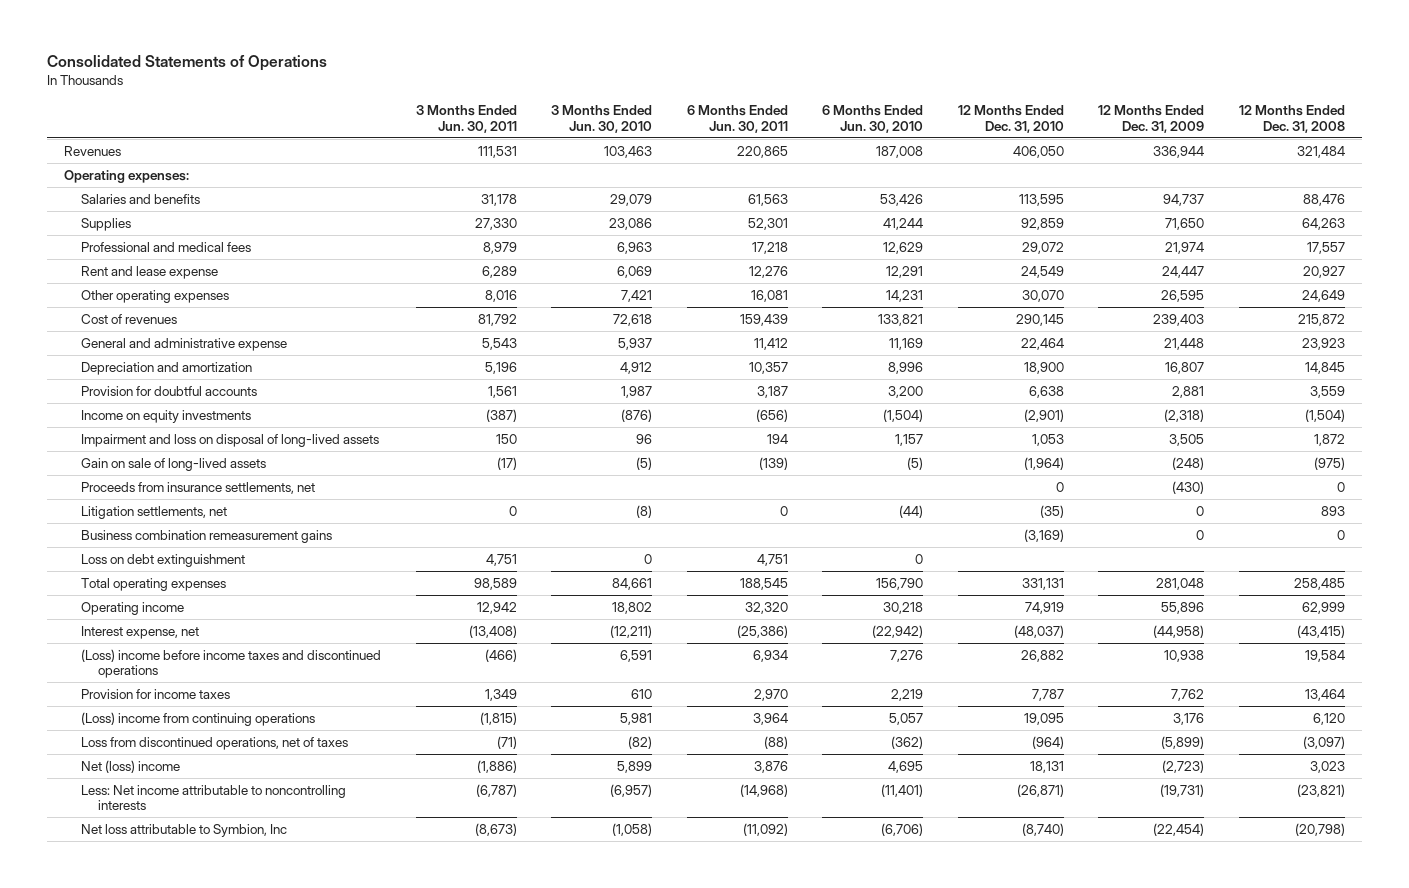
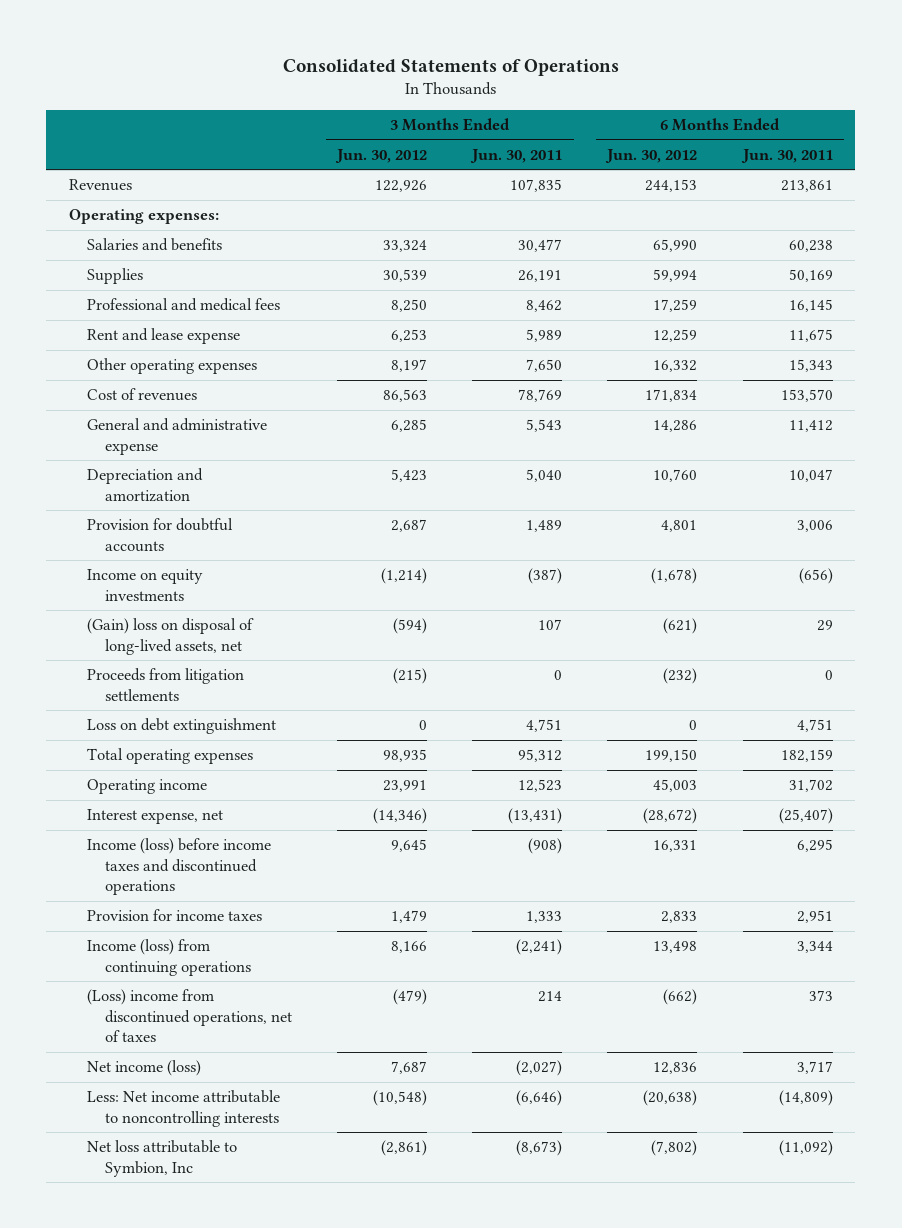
[551,105,653,133] 3 Months Ended Jun. 30, 2010 -> none
[822,105,924,133] 6 Months Ended Jun. 30, 2010 -> none
[957,105,1064,133] 12 Months Ended Dec. 31, 2010 -> none
[1098,105,1205,133] 12 Months Ended Dec. 31, 2009 -> none
[1238,105,1345,133] 12 Months Ended Dec. 31, 2008 -> none
none -> [335,148,428,163] Jun. 30, 2012
none -> [605,148,698,163] Jun. 30, 2012
[477,145,517,158] 111,531 -> [510,179,563,193] 107,835
[736,145,788,158] 220,865 -> [780,180,833,193] 213,861
[480,193,517,206] 31,178 -> [518,239,563,253] 30,477
[747,193,788,206] 61,563 -> [788,240,833,253] 60,238
[474,217,517,230] 27,330 -> [518,270,563,283] 26,191
[747,217,788,230] 52,301 -> [788,269,833,283] 50,169
[482,241,517,254] 8,979 -> [526,300,563,313] 8,462
[751,241,788,254] 17,218 -> [788,299,833,313] 16,145
[481,265,517,278] 6,289 -> [526,329,563,343] 5,989
[748,265,788,278] 12,276 -> [788,329,833,343] 11,675
[484,289,517,302] 8,016 -> [526,359,563,373] 7,650
[750,289,788,302] 16,081 -> [788,359,833,373] 15,343
[477,313,517,326] 81,792 -> [518,389,563,403] 78,769
[739,313,788,326] 159,439 -> [780,389,833,403] 153,570
[484,361,517,374] 5,196 -> [526,469,563,483] 5,040
[748,361,788,374] 10,357 -> [788,469,833,483] 10,047
[487,385,517,398] 1,561 -> [526,520,563,533] 1,489
[756,385,788,398] 3,187 -> [796,520,833,533] 3,006
[81,457,267,471] Gain on sale of long-lived assets -> none
[81,481,316,494] Proceeds from insurance settlements, net -> none
[81,529,333,543] Business combination remeasurement gains -> none
[81,433,380,447] Impairment and loss on disposal of long-lived assets -> [86,618,254,655] (Gain) loss on disposal of long-lived assets, net
[495,433,517,444] 150 -> [538,619,563,631] 107
[766,433,788,444] 194 -> [816,620,833,632] 29
[81,505,228,519] Litigation settlements, net -> [86,668,244,701] Proceeds from litigation settlements
[473,577,517,590] 98,589 -> [518,749,563,763] 95,312
[739,577,788,590] 188,545 -> [780,749,833,763] 182,159
[476,601,517,614] 12,942 -> [518,779,563,793] 12,523
[744,601,788,614] 32,320 -> [788,779,833,793] 31,702
[468,624,517,638] (13,408) -> [508,808,563,825] (13,431)
[736,624,788,638] (25,386) -> [778,808,833,825] (25,407)
[81,648,382,679] (Loss) income before income taxes and discontinued operations -> [86,838,271,896] Income (loss) before income taxes and discontinued operations
[484,648,517,662] (466) -> [528,838,563,855] (908)
[752,649,788,662] 6,934 -> [796,839,833,853] 6,295
[484,688,517,701] 1,349 -> [526,911,563,924] 1,333
[753,688,788,701] 2,970 -> [796,910,833,924] 2,951
[81,711,316,726] (Loss) income from continuing operations -> [86,939,251,976] Income (loss) from continuing operations
[479,711,517,725] (1,815) -> [516,939,563,956] (2,241)
[752,712,788,725] 3,964 -> [796,941,833,954] 3,344
[81,736,349,750] Loss from discontinued operations, net of taxes -> [86,989,292,1043] (Loss) income from discontinued operations, net of taxes
[496,735,517,749] (71) -> [538,991,563,1003] 214
[763,735,788,749] (88) -> [808,990,833,1002] 373
[81,759,181,773] Net (loss) income -> [86,1060,201,1077] Net income (loss)
[476,759,517,773] (1,886) -> [516,1060,563,1077] (2,027)
[753,760,788,773] 3,876 -> [796,1061,833,1075] 3,717
[475,783,517,797] (6,787) -> [516,1090,563,1107] (6,646)
[739,783,788,797] (14,968) -> [778,1090,833,1107] (14,809)

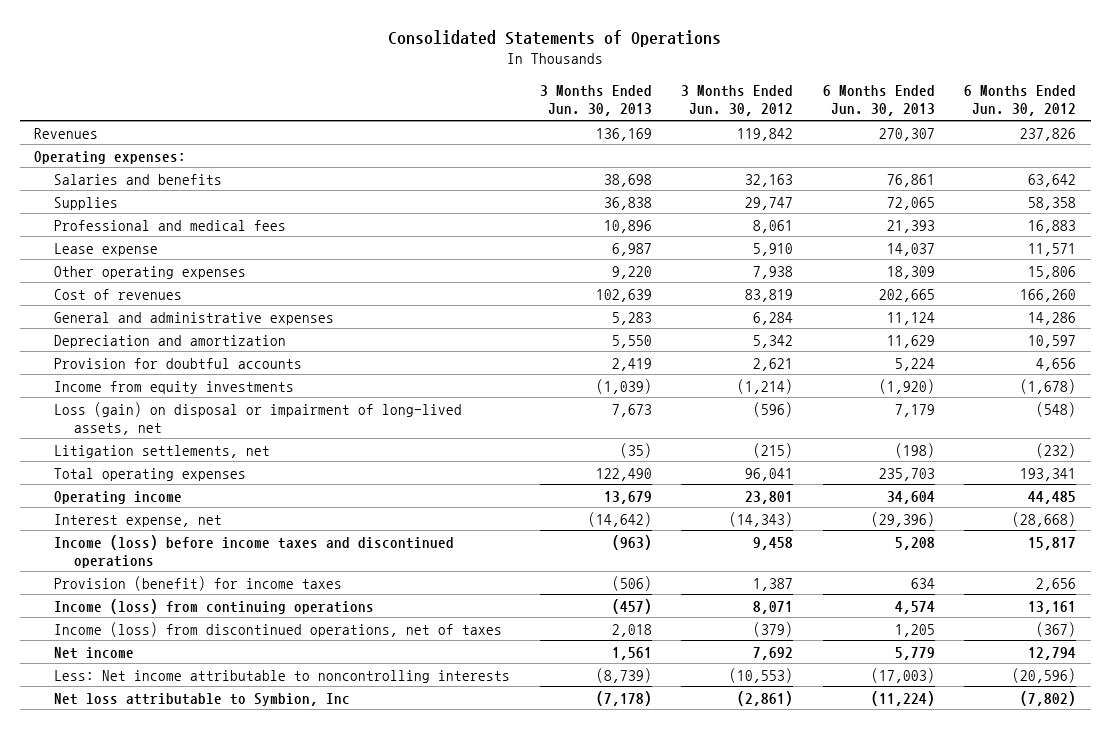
[470,148,563,163] Jun. 30, 2011 -> none
[740,148,833,163] Jun. 30, 2011 -> none
none -> [539,85,652,117] 3 Months Ended Jun. 30, 2013
none -> [822,85,935,117] 6 Months Ended Jun. 30, 2013
[375,180,428,193] 122,926 -> [737,127,794,141] 119,842
[645,179,698,193] 244,153 -> [1020,127,1077,141] 237,826
[86,718,276,735] Loss on debt extinguishment -> none
[383,240,428,253] 33,324 -> [745,173,794,187] 32,163
[653,239,698,253] 65,990 -> [1028,173,1077,187] 63,642
[383,269,428,283] 30,539 -> [745,196,794,210] 29,747
[653,269,698,283] 59,994 -> [1028,196,1077,210] 58,358
[391,299,428,313] 8,250 -> [753,219,794,233] 8,061
[653,299,698,313] 17,259 -> [1028,219,1077,233] 16,883
[86,328,240,345] Rent and lease expense -> [54,242,159,256] Lease expense
[391,329,428,343] 6,253 -> [753,242,794,256] 5,910
[653,329,698,343] 12,259 -> [1028,242,1077,256] 11,571
[391,359,428,373] 8,197 -> [753,265,794,279] 7,938
[653,360,698,373] 16,332 -> [1028,265,1077,279] 15,806
[383,389,428,403] 86,563 -> [745,288,794,302] 83,819
[645,389,698,403] 171,834 -> [1020,288,1077,302] 166,260
[86,418,267,455] General and administrative expense -> [54,311,335,325] General and administrative expenses
[391,419,428,433] 6,285 -> [753,311,794,325] 6,284
[391,469,428,483] 5,423 -> [753,334,794,348] 5,342
[653,469,698,483] 10,760 -> [1028,334,1077,348] 10,597
[391,519,428,533] 2,687 -> [753,357,794,371] 2,621
[661,520,698,533] 4,801 -> [1036,357,1077,371] 4,656
[86,569,203,601] Income on equity investments -> [54,380,295,394] Income from equity investments
[86,618,254,655] (Gain) loss on disposal of long-lived assets, net -> [54,401,463,435] Loss (gain) on disposal or impairment of long-lived assets, net
[393,618,428,635] (594) -> [753,401,794,417] (596)
[663,618,698,635] (621) -> [1036,401,1077,417] (548)
[86,668,244,701] Proceeds from litigation settlements -> [54,444,271,458] Litigation settlements, net
[383,749,428,763] 98,935 -> [745,467,794,481] 96,041
[645,749,698,763] 199,150 -> [1020,467,1077,481] 193,341
[383,780,428,793] 23,991 -> [745,490,794,504] 23,801
[653,779,698,793] 45,003 -> [1028,490,1077,504] 44,485
[373,808,428,825] (14,346) -> [729,511,794,527] (14,343)
[643,808,698,825] (28,672) -> [1012,511,1077,527] (28,668)
[391,839,428,853] 9,645 -> [753,536,794,550] 9,458
[653,840,698,853] 16,331 -> [1028,536,1077,550] 15,817
[86,909,262,922] Provision for income taxes -> [54,575,343,591] Provision (benefit) for income taxes
[391,910,428,924] 1,479 -> [753,577,794,591] 1,387
[661,911,698,924] 2,833 -> [1036,577,1077,591] 2,656
[391,941,428,954] 8,166 -> [753,600,794,614] 8,071
[653,941,698,954] 13,498 -> [1028,600,1077,614] 13,161
[86,989,292,1043] (Loss) income from discontinued operations, net of taxes -> [54,621,503,637] Income (loss) from discontinued operations, net of taxes
[393,989,428,1006] (479) -> [753,621,794,637] (379)
[663,989,698,1006] (662) -> [1036,621,1077,637] (367)
[86,1060,201,1077] Net income (loss) -> [54,646,135,659] Net income
[391,1061,428,1075] 7,687 -> [753,646,794,660] 7,692
[653,1062,698,1075] 12,836 -> [1028,646,1077,660] 12,794
[373,1090,428,1107] (10,548) -> [729,667,794,683] (10,553)
[643,1090,698,1107] (20,638) -> [1012,667,1077,683] (20,596)

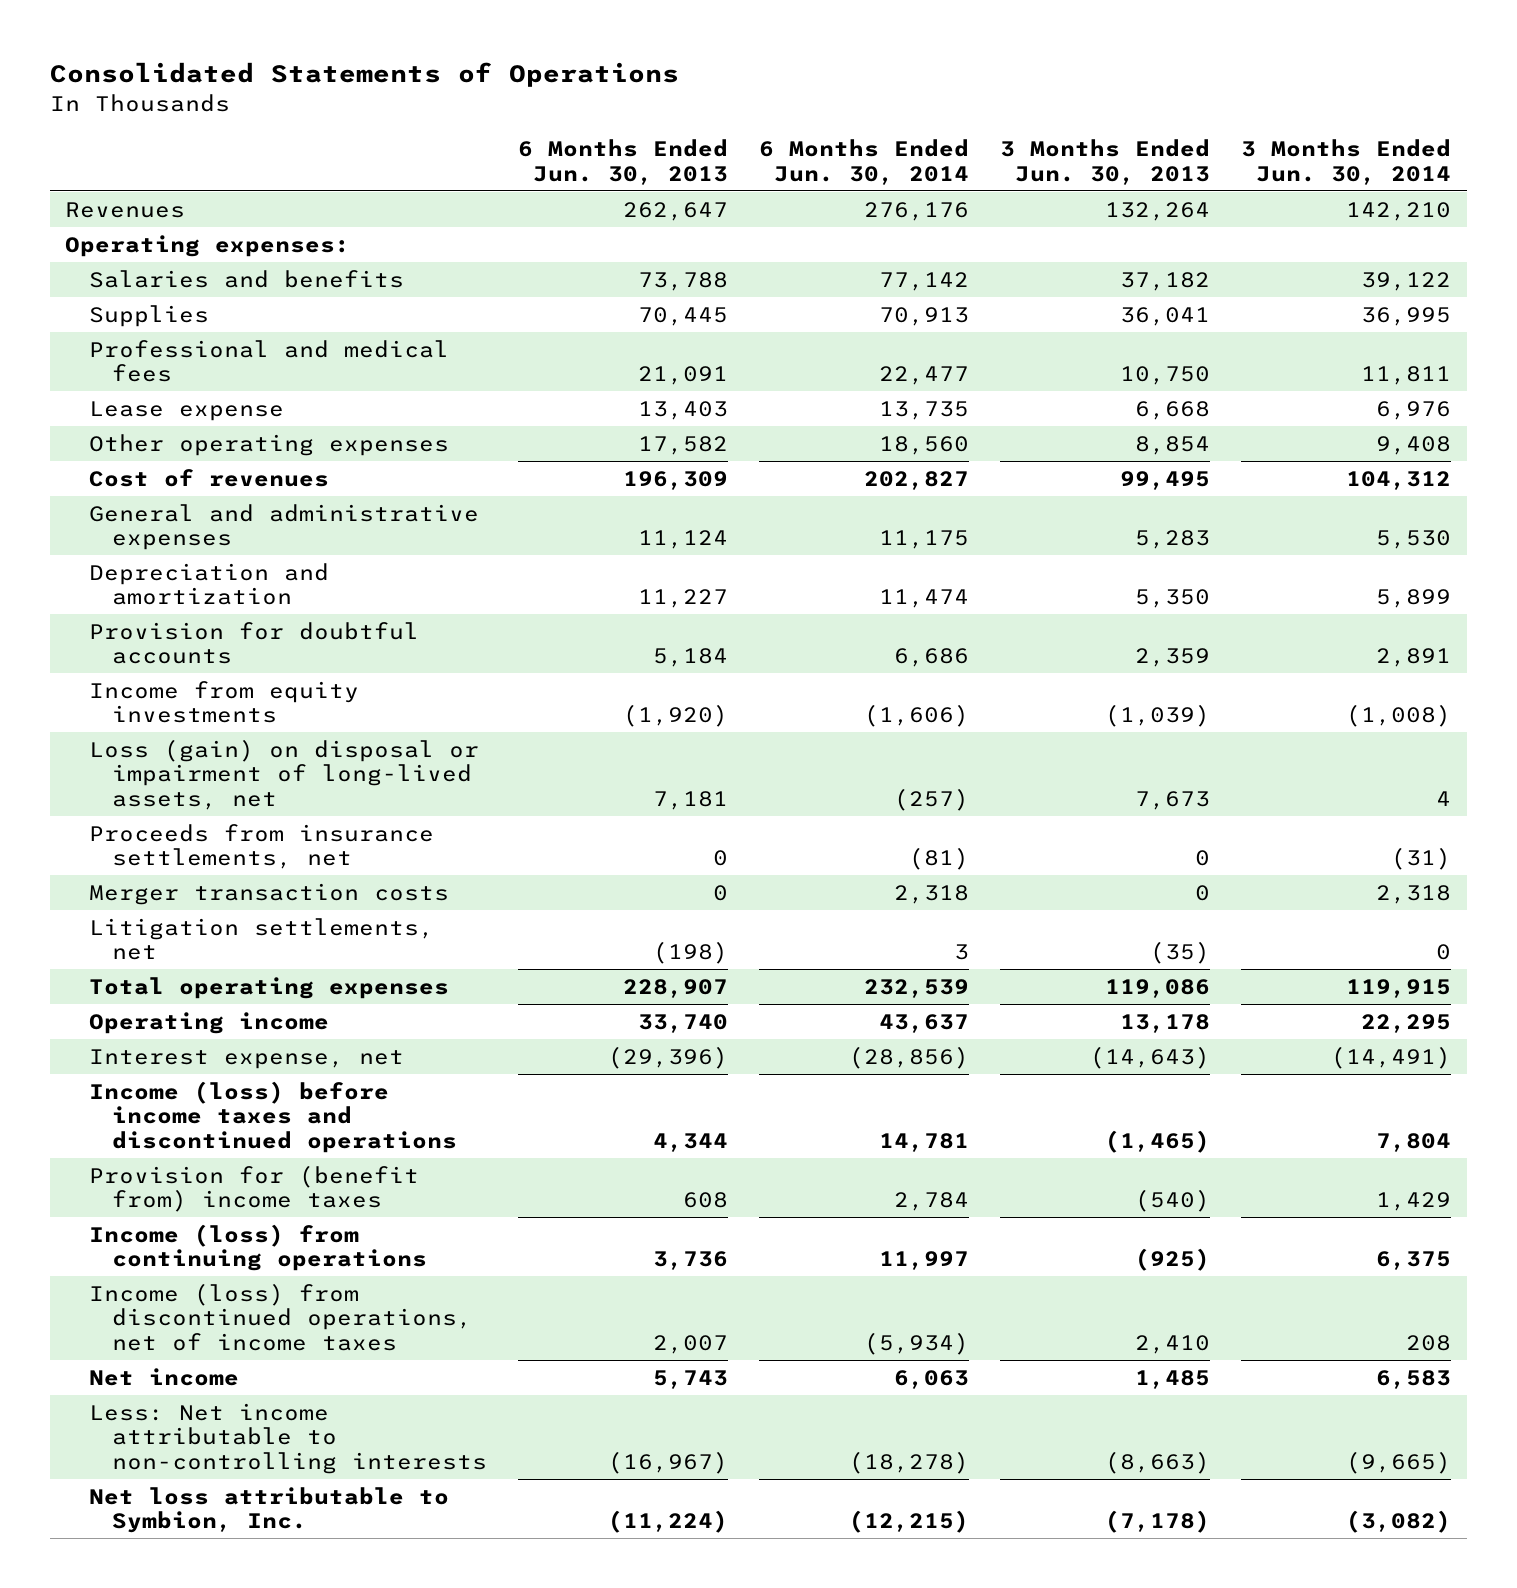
[681,85,794,117] 3 Months Ended Jun. 30, 2012 -> none
[964,85,1077,117] 6 Months Ended Jun. 30, 2012 -> none
none -> [759,139,970,185] 6 Months Ended Jun. 30, 2014
none -> [1241,139,1452,185] 3 Months Ended Jun. 30, 2014
[595,127,652,141] 136,169 -> [1105,201,1211,221] 132,264
[878,127,935,141] 270,307 -> [623,201,729,221] 262,647
[603,173,652,187] 38,698 -> [1120,271,1211,291] 37,182
[886,173,935,187] 76,861 -> [638,271,729,291] 73,788
[603,196,652,210] 36,838 -> [1120,306,1211,326] 36,041
[886,196,935,210] 72,065 -> [638,306,729,326] 70,445
[603,219,652,233] 10,896 -> [1120,366,1211,386] 10,750
[886,219,935,233] 21,393 -> [638,366,729,386] 21,091
[611,242,652,256] 6,987 -> [1135,400,1211,420] 6,668
[886,242,935,256] 14,037 -> [638,400,729,420] 13,403
[611,265,652,279] 9,220 -> [1135,435,1211,455] 8,854
[886,265,935,279] 18,309 -> [638,435,729,455] 17,582
[595,288,652,302] 102,639 -> [1120,470,1211,490] 99,495
[878,288,935,302] 202,665 -> [623,470,729,490] 196,309
[611,334,652,348] 5,550 -> [1135,589,1211,609] 5,350
[886,334,935,348] 11,629 -> [638,589,729,609] 11,227
[611,357,652,371] 2,419 -> [1135,648,1211,668] 2,359
[894,357,935,371] 5,224 -> [653,648,729,668] 5,184
[894,403,935,417] 7,179 -> [653,791,729,811] 7,181
none -> [88,823,434,870] Proceeds from insurance settlements, net
none -> [88,882,449,905] Merger transaction costs
[595,467,652,481] 122,490 -> [1105,978,1211,998] 119,086
[878,467,935,481] 235,703 -> [623,978,729,998] 228,907
[603,490,652,504] 13,679 -> [1120,1013,1211,1033] 13,178
[886,490,935,504] 34,604 -> [638,1013,729,1033] 33,740
[587,511,652,527] (14,642) -> [1090,1045,1211,1069] (14,643)
[611,534,652,550] (963) -> [1105,1130,1211,1154] (1,465)
[894,536,935,550] 5,208 -> [653,1133,729,1153] 4,344
[54,575,343,591] Provision (benefit) for income taxes -> [88,1164,419,1213] Provision for (benefit from) income taxes
[611,575,652,591] (506) -> [1135,1189,1211,1213] (540)
[910,577,935,589] 634 -> [683,1192,729,1209] 608
[611,598,652,614] (457) -> [1135,1248,1211,1272] (925)
[894,600,935,614] 4,574 -> [653,1251,729,1271] 3,736
[54,621,503,637] Income (loss) from discontinued operations, net of taxes -> [88,1282,473,1352] Income (loss) from discontinued operations, net of income taxes
[611,623,652,637] 2,018 -> [1135,1335,1211,1355] 2,410
[894,623,935,637] 1,205 -> [653,1335,729,1355] 2,007
[611,646,652,660] 1,561 -> [1135,1369,1211,1389] 1,485
[894,646,935,660] 5,779 -> [653,1369,729,1389] 5,743
[54,669,511,683] Less: Net income attributable to noncontrolling interests -> [88,1402,488,1475] Less: Net income attributable to non-controlling interests
[595,667,652,683] (8,739) -> [1105,1451,1211,1475] (8,663)
[870,667,935,683] (17,003) -> [608,1451,729,1475] (16,967)
[54,692,351,706] Net loss attributable to Symbion, Inc -> [88,1486,449,1534] Net loss attributable to Symbion, Inc.

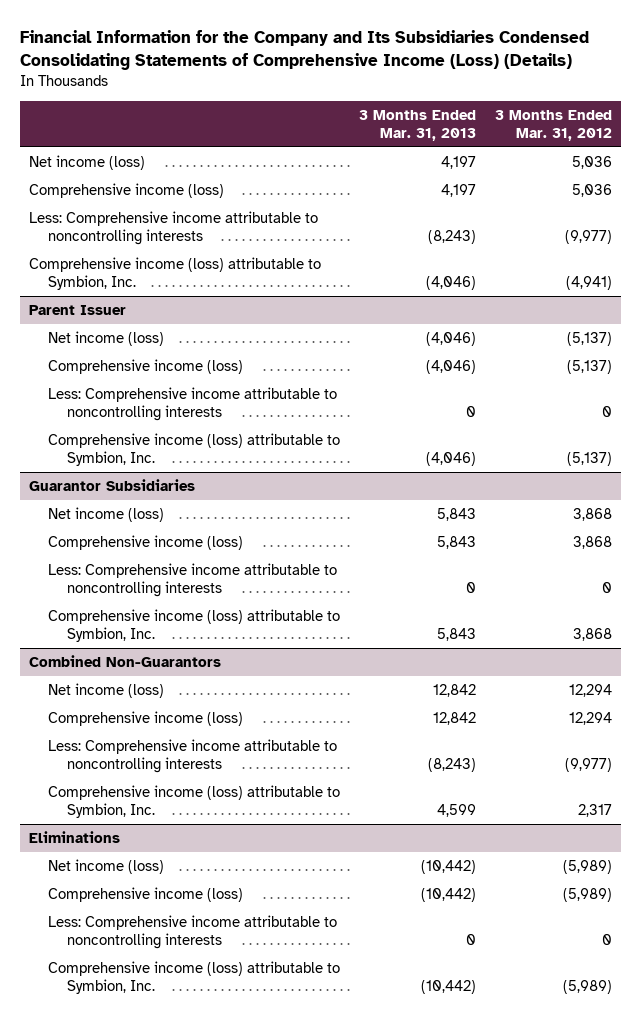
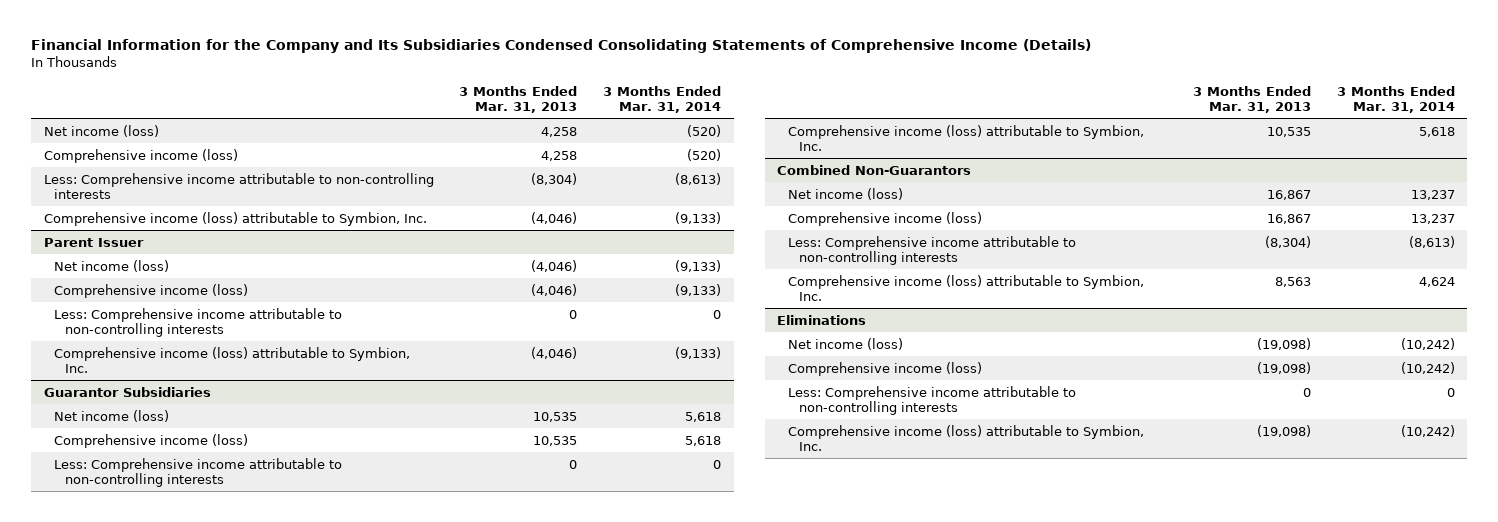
[20,30,590,71] Financial Information for the Company and Its Subsidiaries Condensed Consolidating Statements of Comprehensive Income (Loss) (Details) -> [30,39,1091,54] Financial Information for the Company and Its Subsidiaries Condensed Consolidating Statements of Comprehensive Income (Details)
[495,110,613,141] 3 Months Ended Mar. 31, 2012 -> none
none -> [602,85,721,113] 3 Months Ended Mar. 31, 2014
[441,156,477,170] 4,197 -> [541,126,578,137] 4,258
[441,184,477,198] 4,197 -> [541,150,578,161] 4,258
[29,211,319,245] Less: Comprehensive income attributable to noncontrolling interests -> [43,172,434,199] Less: Comprehensive income attributable to non-controlling interests
[428,229,477,244] (8,243) -> [531,172,578,185] (8,304)
[48,387,338,421] Less: Comprehensive income attributable to noncontrolling interests -> [54,307,343,337] Less: Comprehensive income attributable to non-controlling interests
[437,508,477,522] 5,843 -> [533,411,578,422] 10,535
[437,536,477,550] 5,843 -> [533,435,578,446] 10,535
[48,563,338,597] Less: Comprehensive income attributable to noncontrolling interests -> [54,457,343,487] Less: Comprehensive income attributable to non-controlling interests
[437,627,477,641] 5,843 -> [1267,126,1312,137] 10,535
[433,684,477,698] 12,842 -> [1267,189,1312,200] 16,867
[433,712,477,726] 12,842 -> [1267,213,1312,224] 16,867
[48,739,338,773] Less: Comprehensive income attributable to noncontrolling interests -> [788,235,1077,265] Less: Comprehensive income attributable to non-controlling interests
[428,757,477,772] (8,243) -> [1265,235,1312,248] (8,304)
[437,803,477,817] 4,599 -> [1275,276,1312,287] 8,563
[421,860,477,875] (10,442) -> [1257,337,1312,350] (19,098)
[421,888,477,903] (10,442) -> [1257,361,1312,374] (19,098)
[48,915,338,949] Less: Comprehensive income attributable to noncontrolling interests -> [788,385,1077,415] Less: Comprehensive income attributable to non-controlling interests
[421,979,477,994] (10,442) -> [1257,424,1312,437] (19,098)

